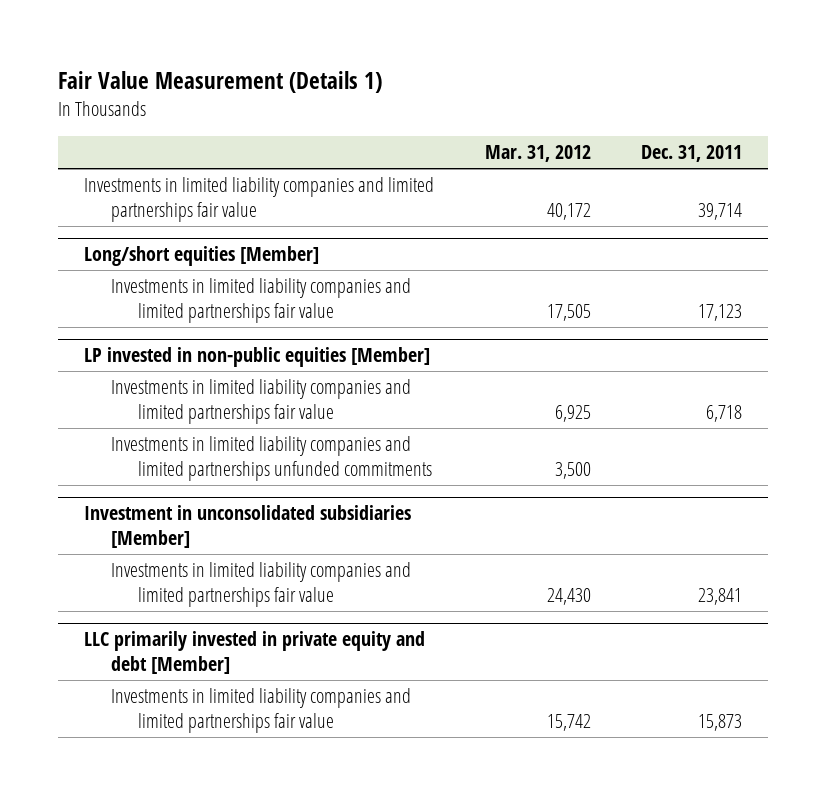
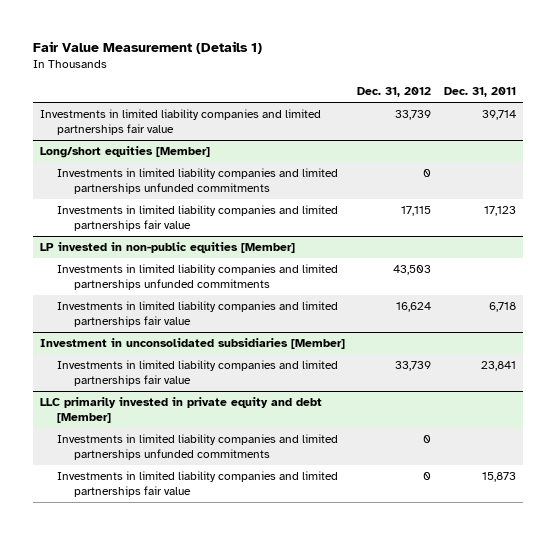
[484,145,591,163] Mar. 31, 2012 -> none
none -> [357,87,432,98] Dec. 31, 2012
none -> [57,168,339,194] Investments in limited liability companies and limited partnerships unfunded commitments
[110,379,411,424] Investments in limited liability companies and limited partnerships fair value -> [57,301,339,327] Investments in limited liability companies and limited partnerships fair value
none -> [57,434,339,460] Investments in limited liability companies and limited partnerships unfunded commitments

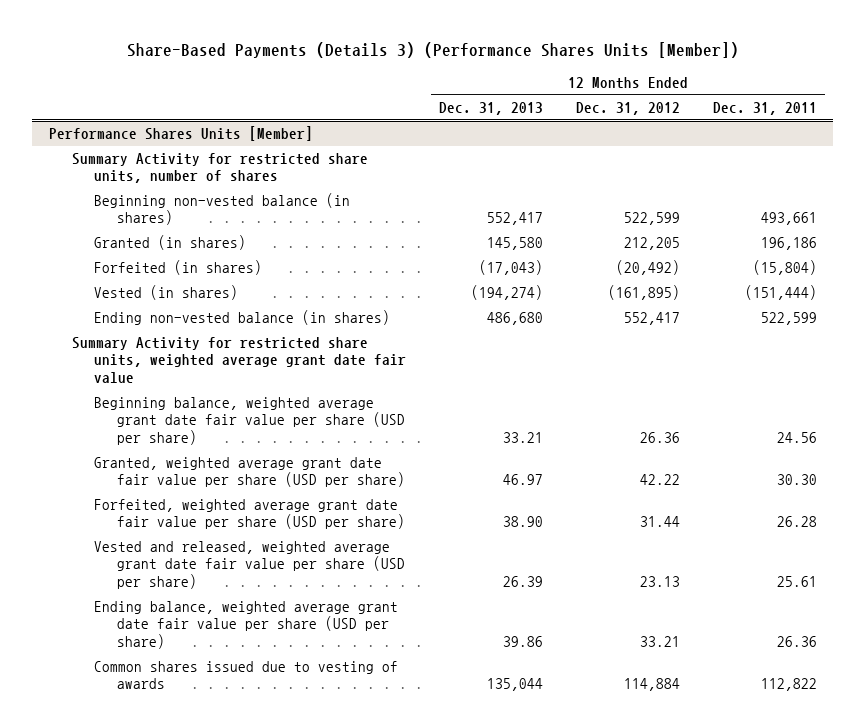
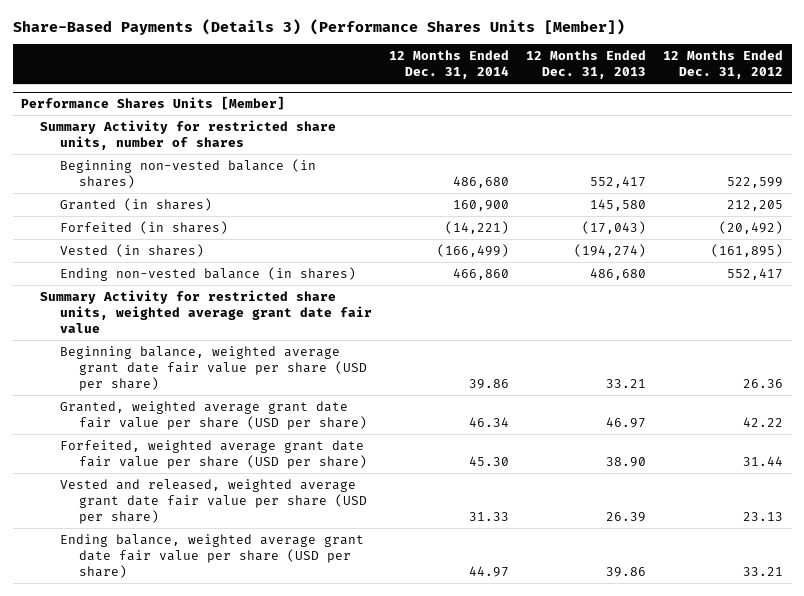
[712,101,817,115] Dec. 31, 2011 -> none
none -> [388,50,509,80] 12 Months Ended Dec. 31, 2014
[94,661,399,690] Common shares issued due to vesting of awards -> none

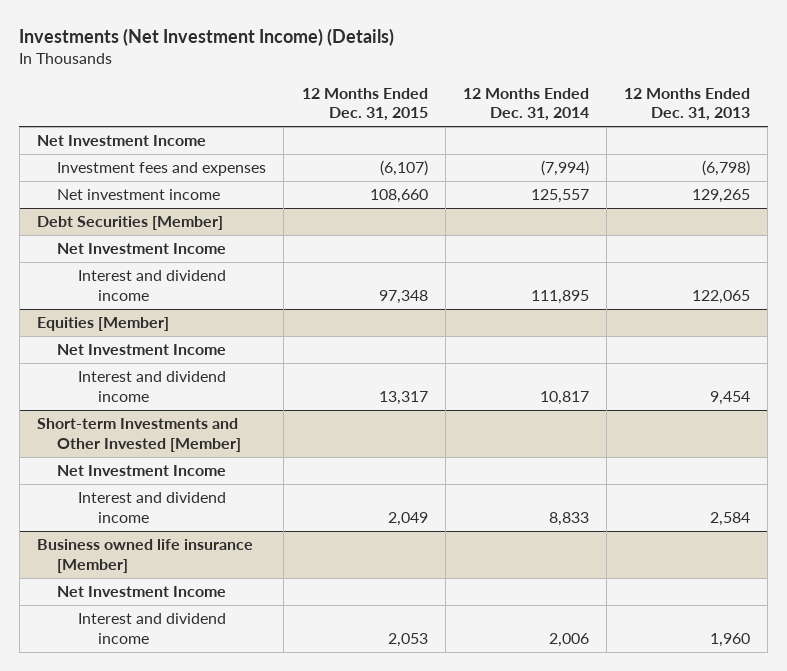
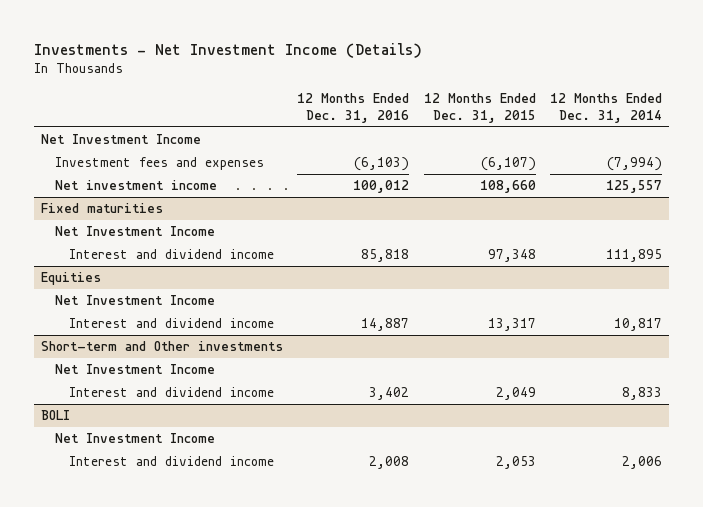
[19,28,395,47] Investments (Net Investment Income) (Details) -> [34,42,423,58] Investments - Net Investment Income (Details)
[624,87,751,122] 12 Months Ended Dec. 31, 2013 -> none
none -> [297,92,410,123] 12 Months Ended Dec. 31, 2016
[36,216,223,231] Debt Securities [Member] -> [41,203,164,214] Fixed maturities
[36,317,169,332] Equities [Member] -> [41,272,102,286] Equities
[36,418,242,452] Short-term Investments and Other Invested [Member] -> [41,341,284,352] Short-term and Other investments
[36,539,253,573] Business owned life insurance [Member] -> [41,410,71,421] BOLI

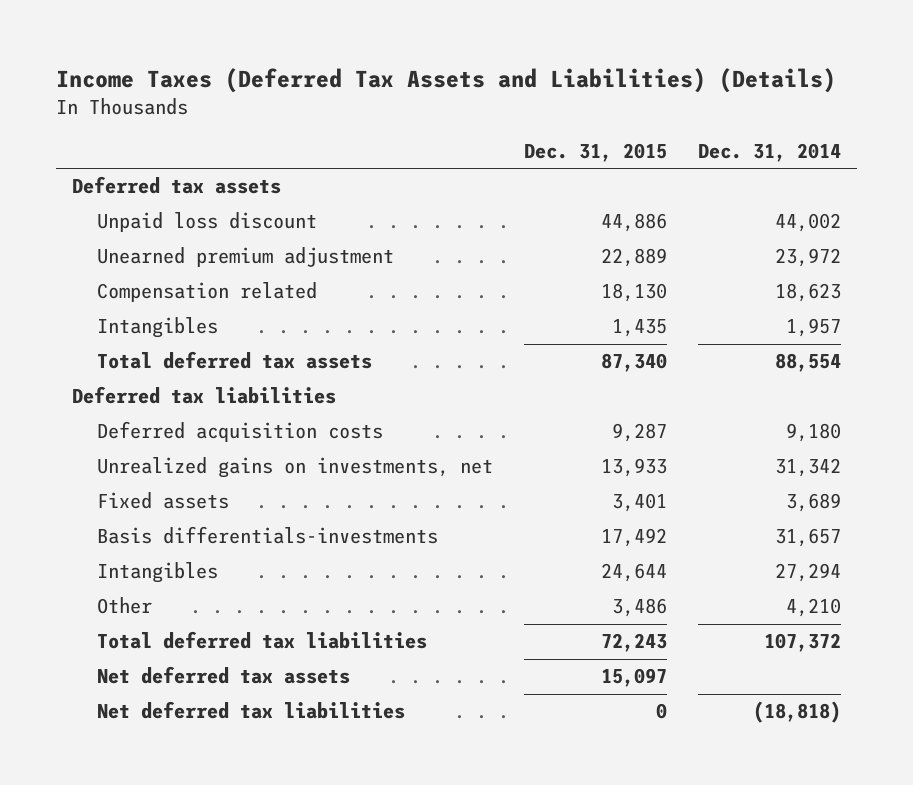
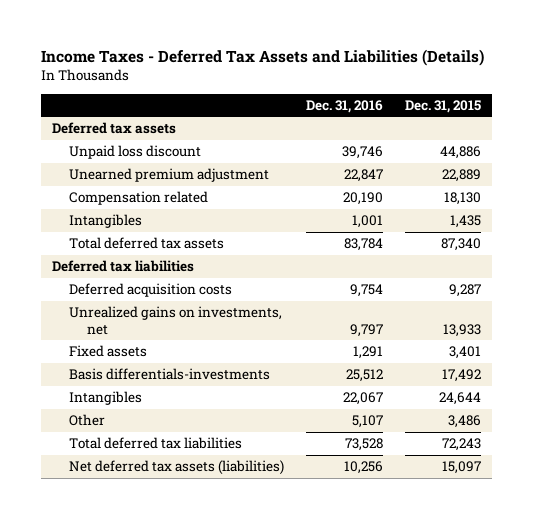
[56,67,837,93] Income Taxes (Deferred Tax Assets and Liabilities) (Details) -> [40,48,484,66] Income Taxes - Deferred Tax Assets and Liabilities (Details)
[698,142,842,162] Dec. 31, 2014 -> none
none -> [306,99,384,113] Dec. 31, 2016
[97,701,406,720] Net deferred tax liabilities -> none
[97,666,351,685] Net deferred tax assets -> [69,460,285,476] Net deferred tax assets (liabilities)

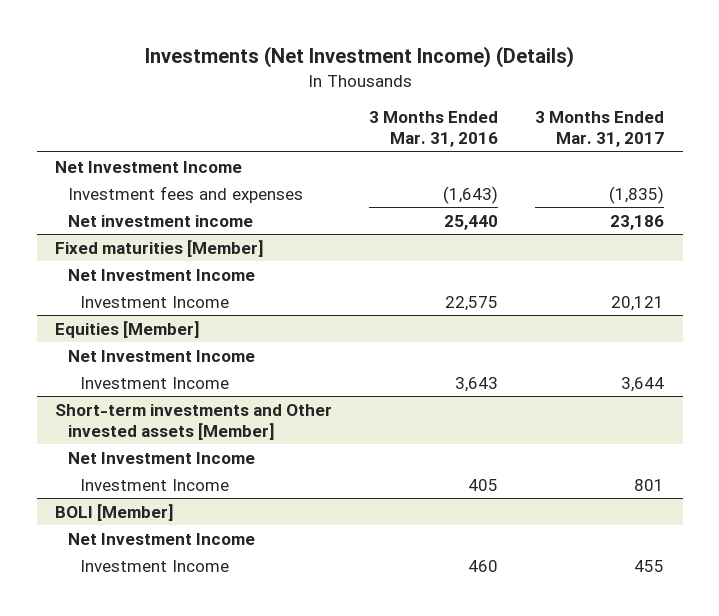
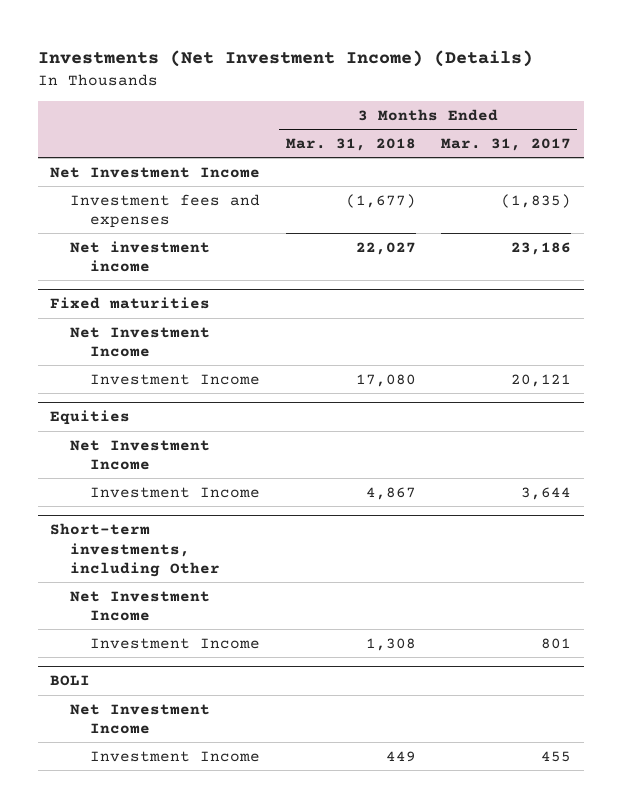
[369,111,499,148] 3 Months Ended Mar. 31, 2016 -> none
none -> [285,137,416,151] Mar. 31, 2018
[55,239,265,257] Fixed maturities [Member] -> [50,297,211,310] Fixed maturities
[55,320,201,338] Equities [Member] -> [50,410,131,426] Equities
[55,403,333,440] Short-term investments and Other invested assets [Member] -> [50,523,221,577] Short-term investments, including Other
[55,503,175,521] BOLI [Member] -> [50,675,91,687] BOLI

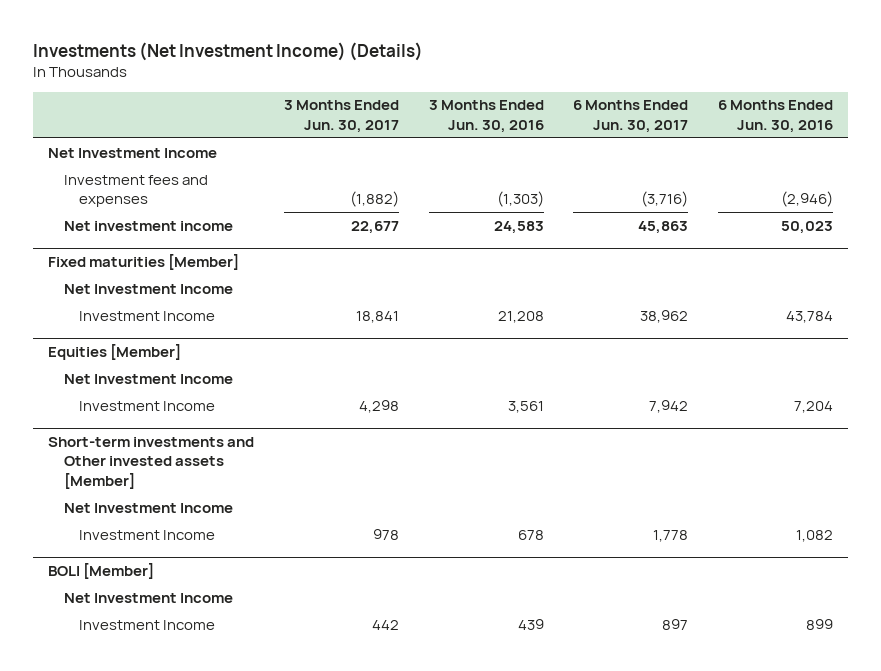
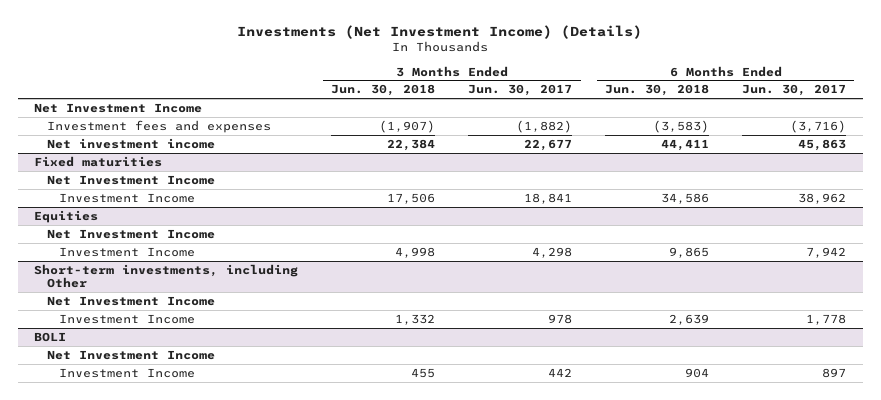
[428,100,544,133] 3 Months Ended Jun. 30, 2016 -> none
[718,100,834,133] 6 Months Ended Jun. 30, 2016 -> none
none -> [331,84,436,97] Jun. 30, 2018
none -> [605,84,710,97] Jun. 30, 2018
[48,254,240,271] Fixed maturities [Member] -> [34,155,163,167] Fixed maturities
[48,344,182,361] Equities [Member] -> [34,209,99,223] Equities
[48,437,255,489] Short-term investments and Other invested assets [Member] -> [34,263,299,289] Short-term investments, including Other
[48,563,155,580] BOLI [Member] -> [34,331,67,342] BOLI

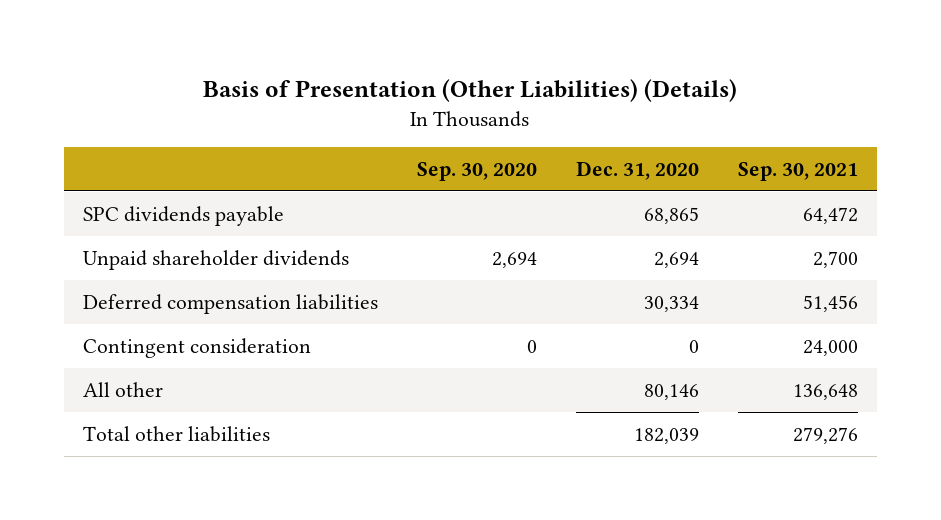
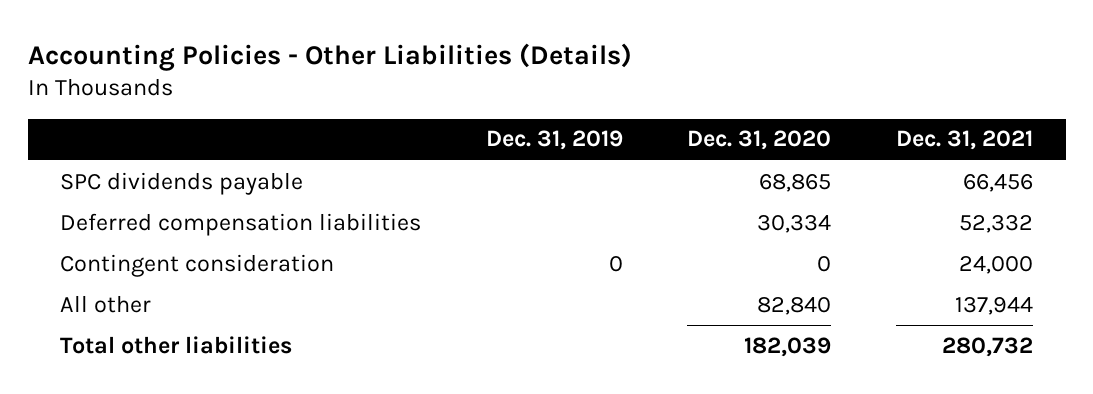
[203,79,738,103] Basis of Presentation (Other Liabilities) (Details) -> [27,42,632,71] Accounting Policies - Other Liabilities (Details)
[417,161,538,181] Sep. 30, 2020 -> none
[737,161,858,181] Sep. 30, 2021 -> none
none -> [485,130,623,151] Dec. 31, 2019
none -> [896,130,1034,151] Dec. 31, 2021
[83,249,350,270] Unpaid shareholder dividends -> none
[643,383,699,400] 80,146 -> [757,296,832,315] 82,840

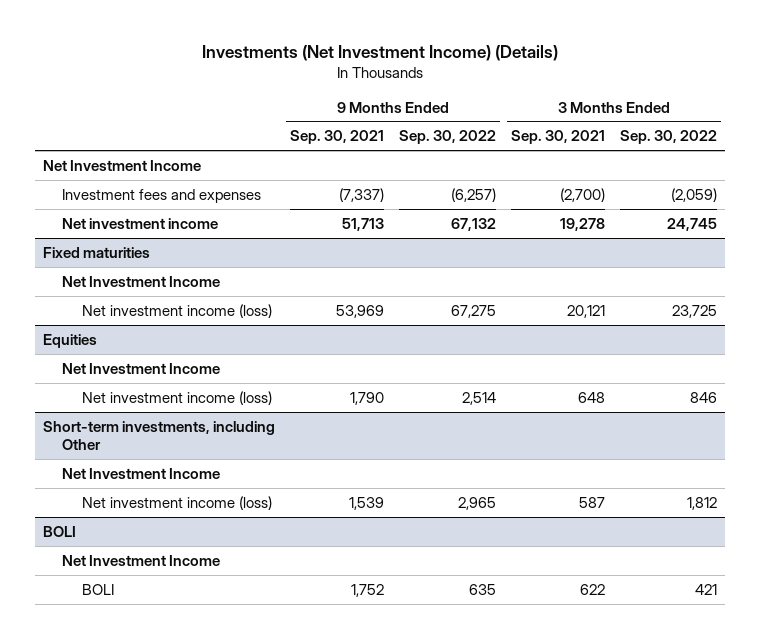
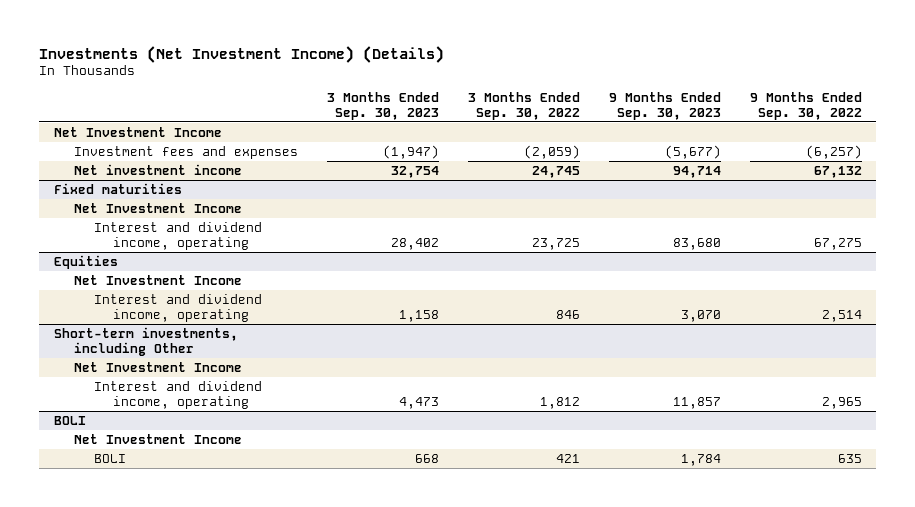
[289,130,384,145] Sep. 30, 2021 -> none
[511,130,606,145] Sep. 30, 2021 -> none
none -> [326,91,439,120] 3 Months Ended Sep. 30, 2023
none -> [608,91,721,120] 9 Months Ended Sep. 30, 2023
[82,303,273,318] Net investment income (loss) -> [93,221,262,251] Interest and dividend income, operating
[82,390,273,405] Net investment income (loss) -> [93,293,262,323] Interest and dividend income, operating
[82,495,273,510] Net investment income (loss) -> [93,380,262,410] Interest and dividend income, operating

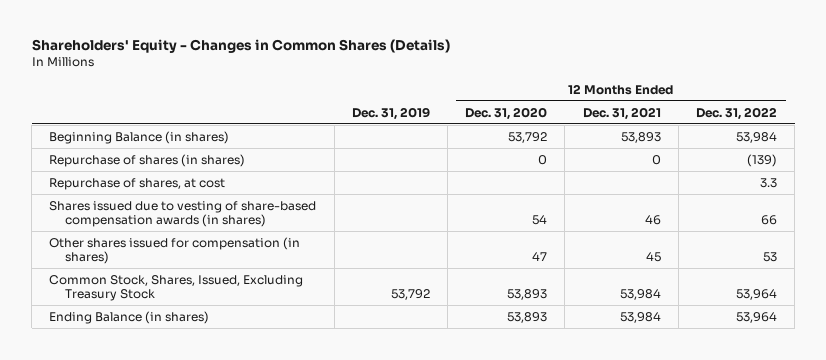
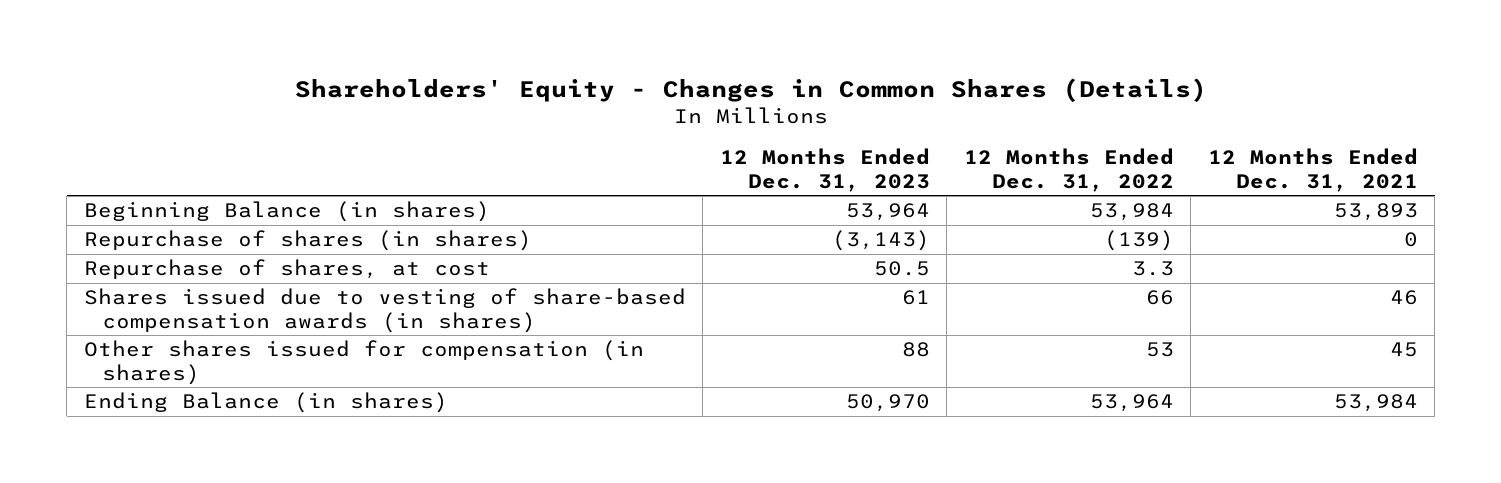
[351,106,430,120] Dec. 31, 2019 -> none
[465,106,548,120] Dec. 31, 2020 -> none
none -> [719,147,930,192] 12 Months Ended Dec. 31, 2023
[49,274,304,302] Common Stock, Shares, Issued, Excluding Treasury Stock -> none

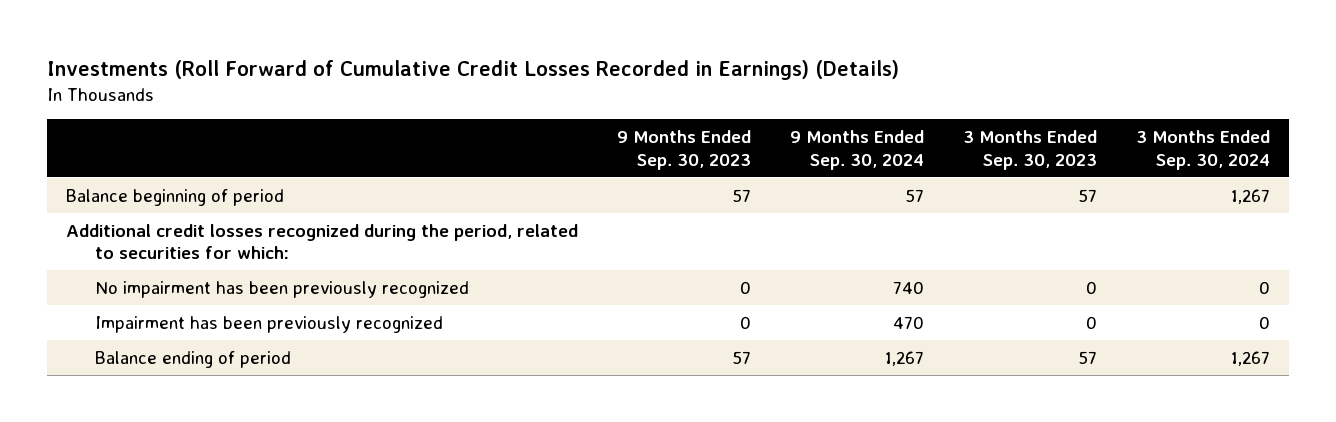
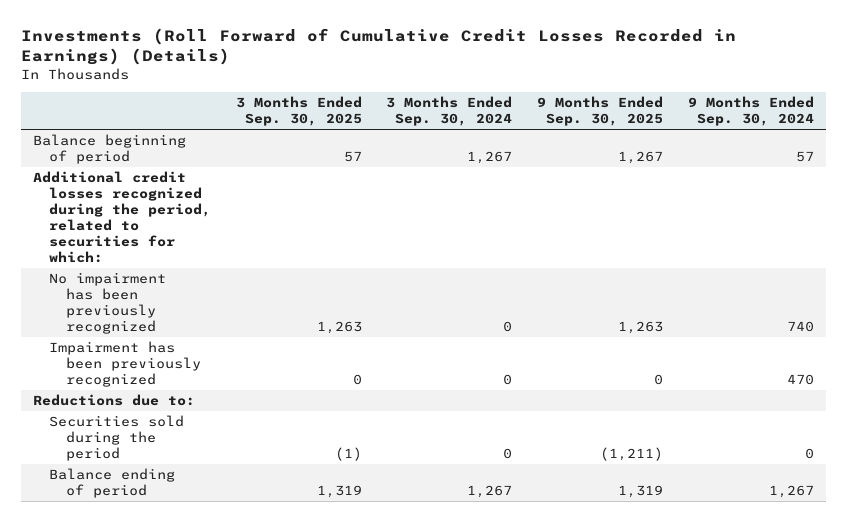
[617,130,752,170] 9 Months Ended Sep. 30, 2023 -> none
[962,130,1097,170] 3 Months Ended Sep. 30, 2023 -> none
none -> [235,96,362,127] 3 Months Ended Sep. 30, 2025
none -> [536,96,663,127] 9 Months Ended Sep. 30, 2025
none -> [32,394,195,407] Reductions due to:
none -> [49,415,185,462] Securities sold during the period

